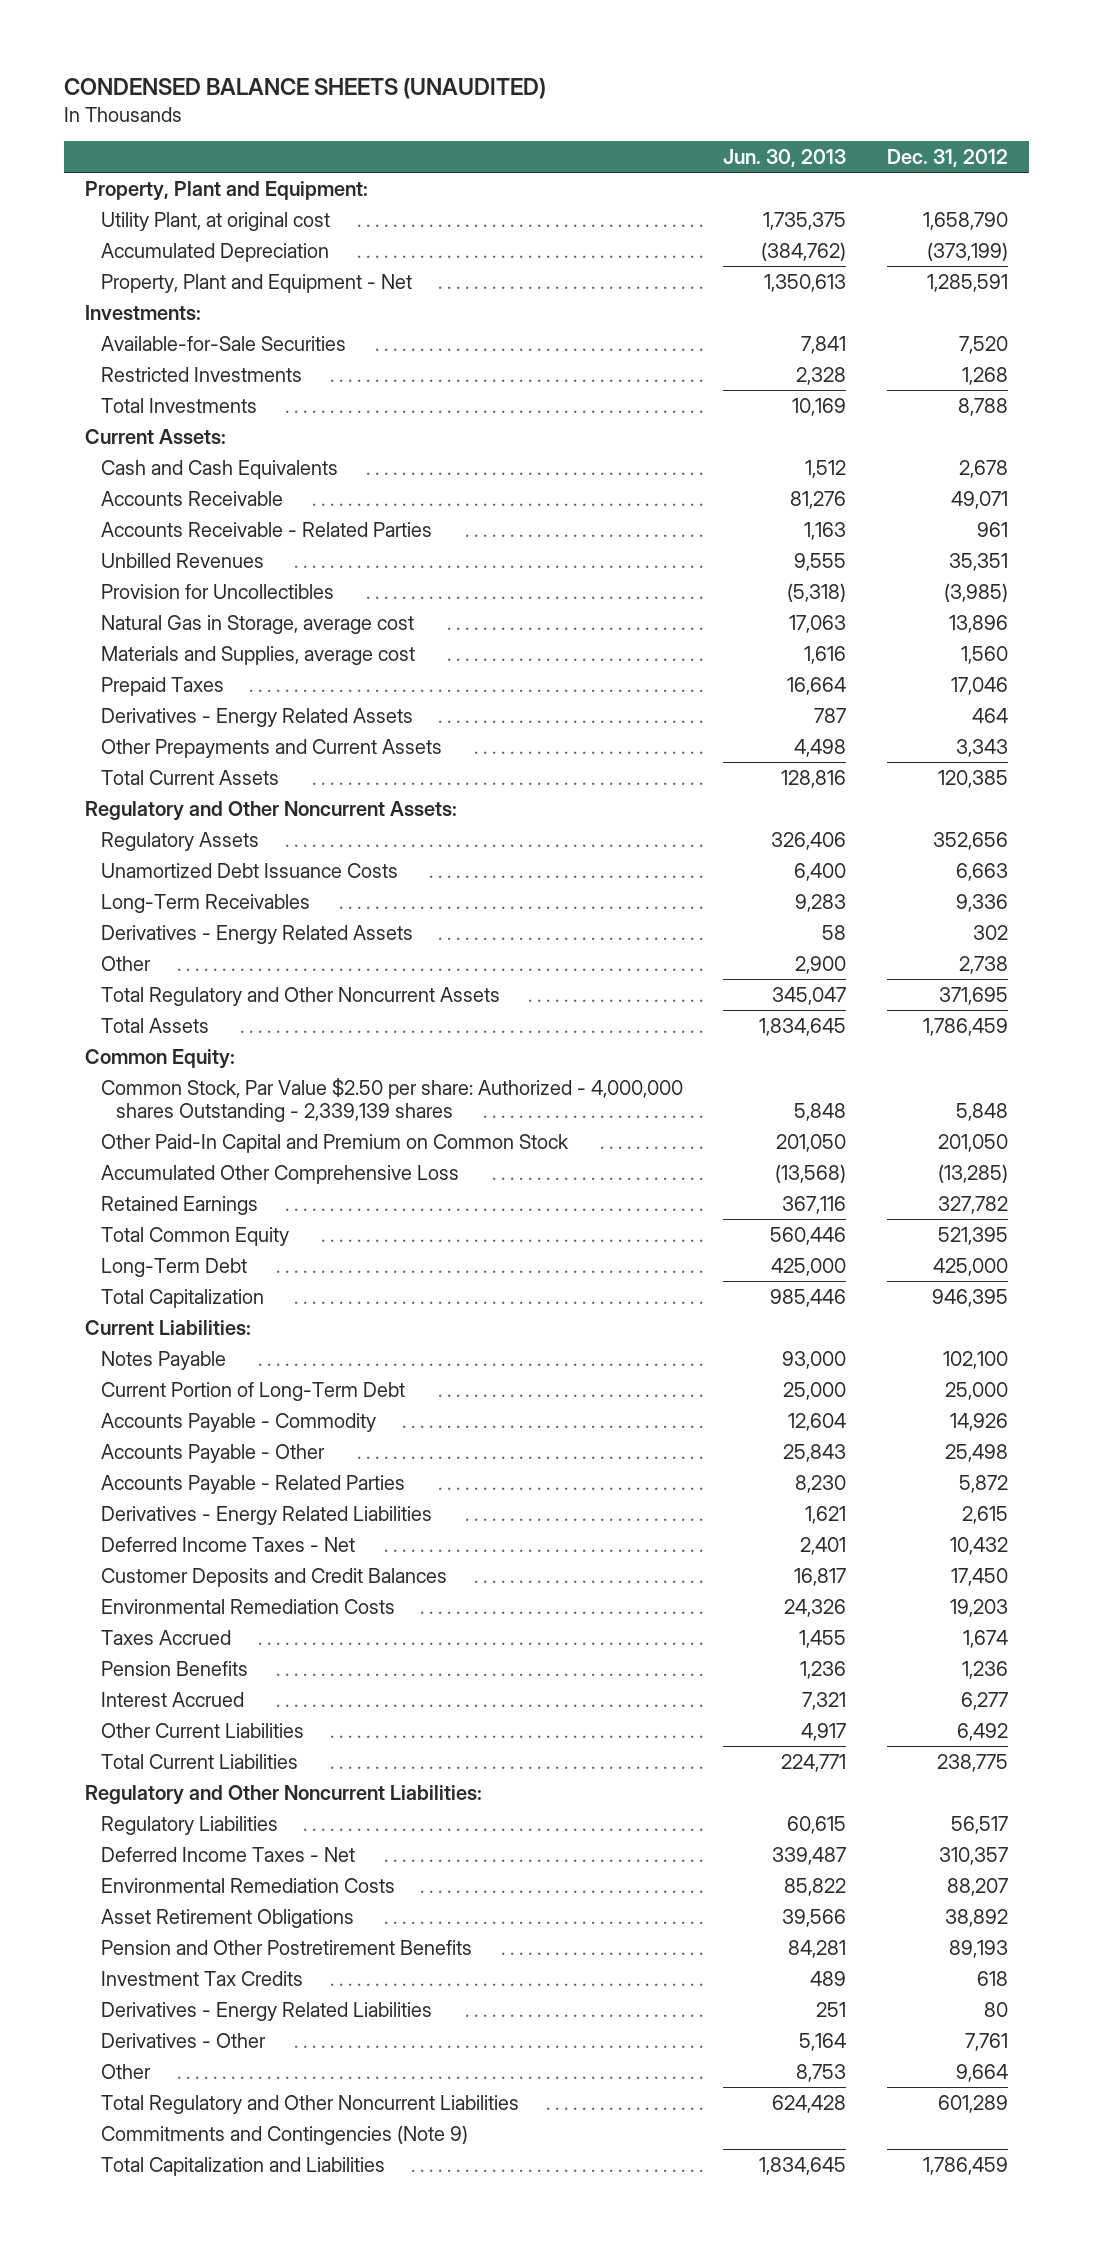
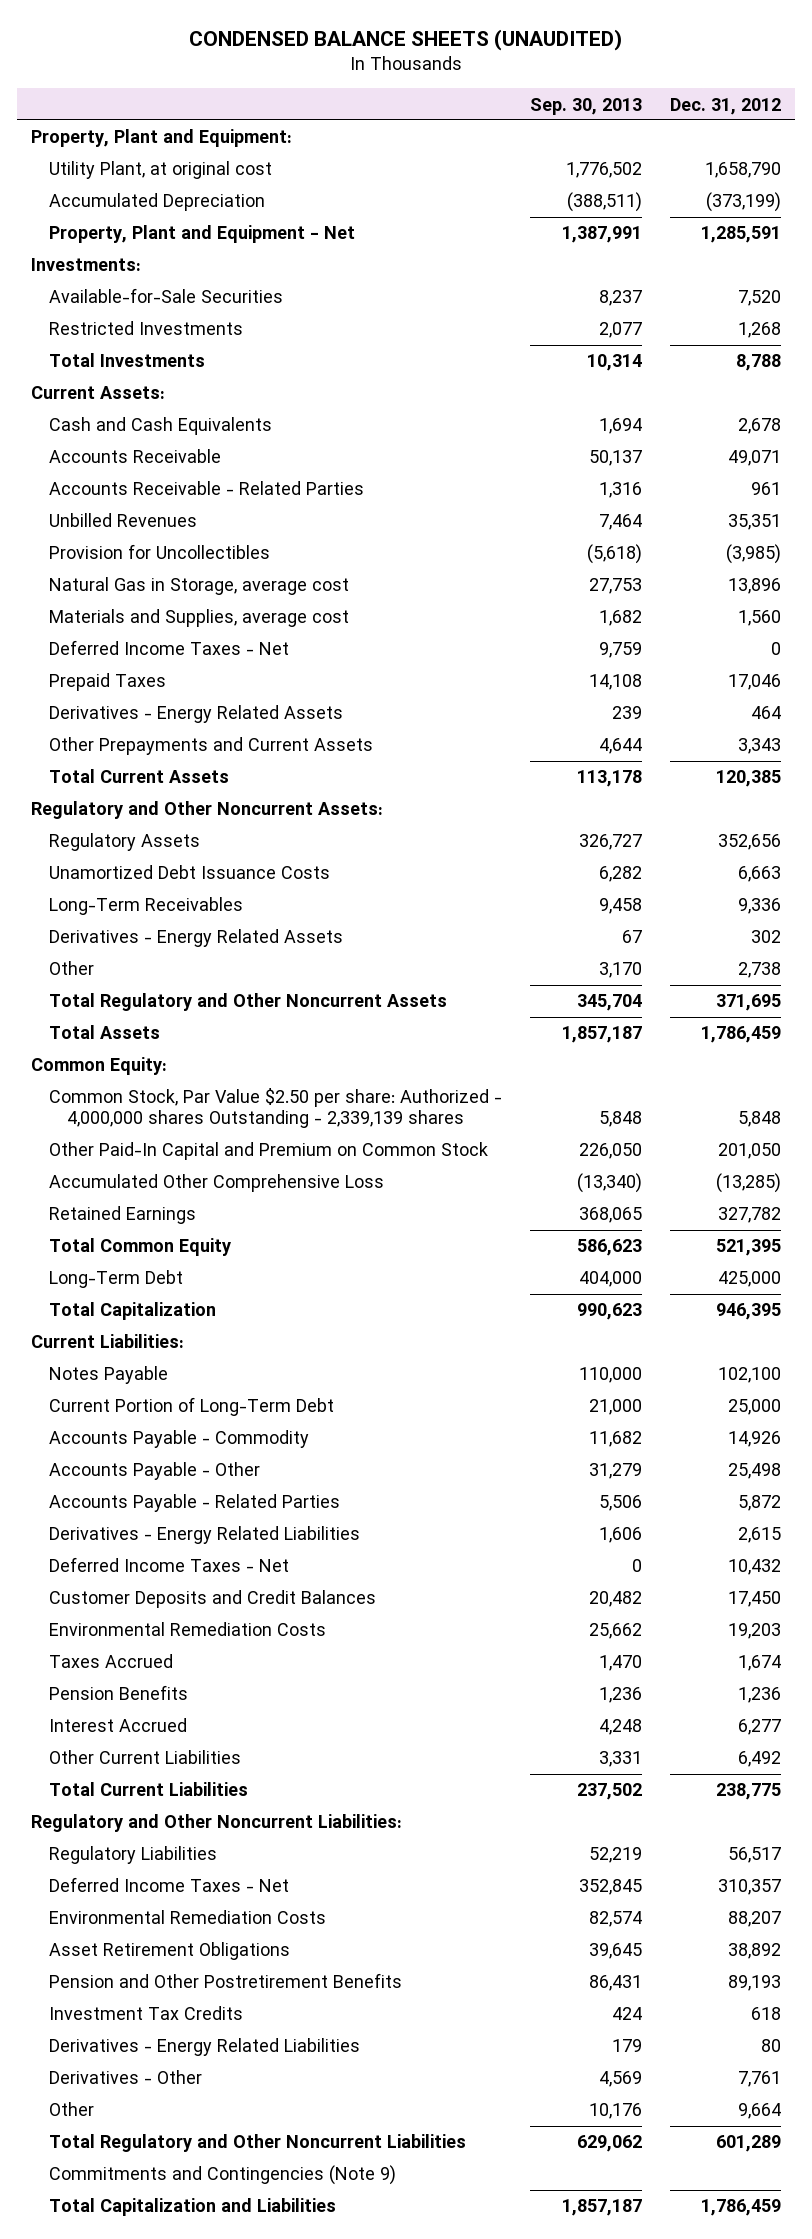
[723,149,847,168] Jun. 30, 2013 -> none
none -> [530,97,643,115] Sep. 30, 2013
none -> [49,640,290,656] Deferred Income Taxes - Net

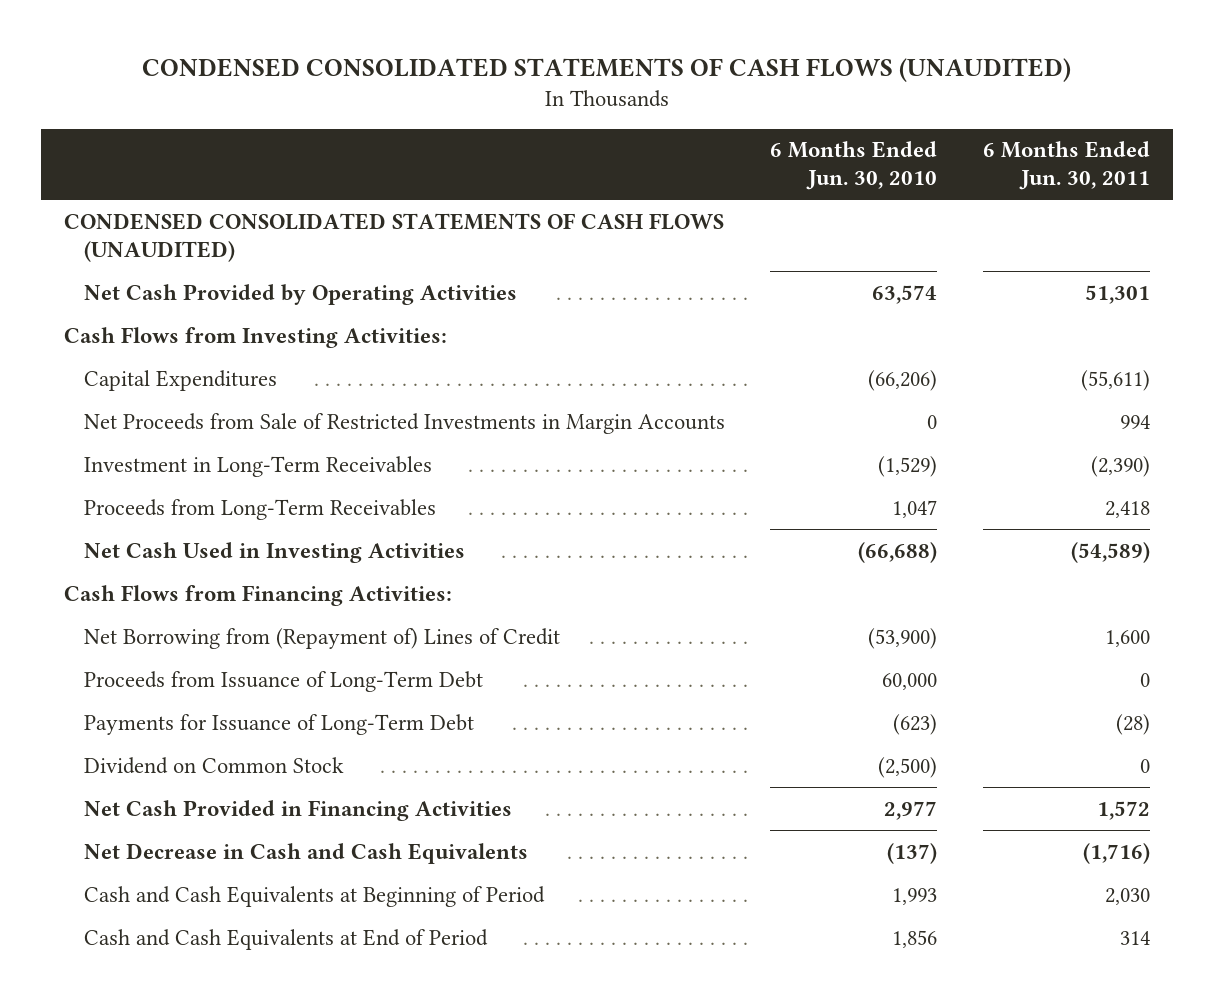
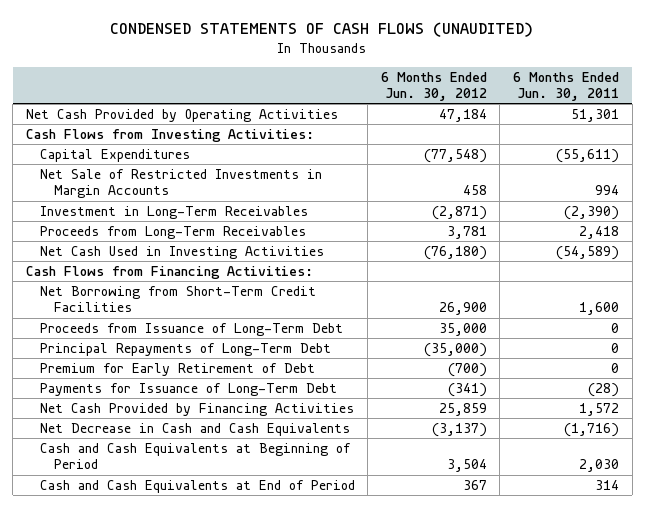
[142,57,1072,82] CONDENSED CONSOLIDATED STATEMENTS OF CASH FLOWS (UNAUDITED) -> [110,22,534,38] CONDENSED STATEMENTS OF CASH FLOWS (UNAUDITED)
[770,141,938,191] 6 Months Ended Jun. 30, 2010 -> none
none -> [380,71,487,101] 6 Months Ended Jun. 30, 2012
[64,212,725,262] CONDENSED CONSOLIDATED STATEMENTS OF CASH FLOWS (UNAUDITED) -> none
[83,412,725,434] Net Proceeds from Sale of Restricted Investments in Margin Accounts -> [39,168,322,199] Net Sale of Restricted Investments in Margin Accounts
[83,627,560,649] Net Borrowing from (Repayment of) Lines of Credit -> [39,285,316,313] Net Borrowing from Short-Term Credit Facilities
none -> [39,342,331,356] Principal Repayments of Long-Term Debt
none -> [39,362,315,376] Premium for Early Retirement of Debt
[83,756,344,774] Dividend on Common Stock -> none
[83,799,512,821] Net Cash Provided in Financing Activities -> [39,402,354,416] Net Cash Provided by Financing Activities

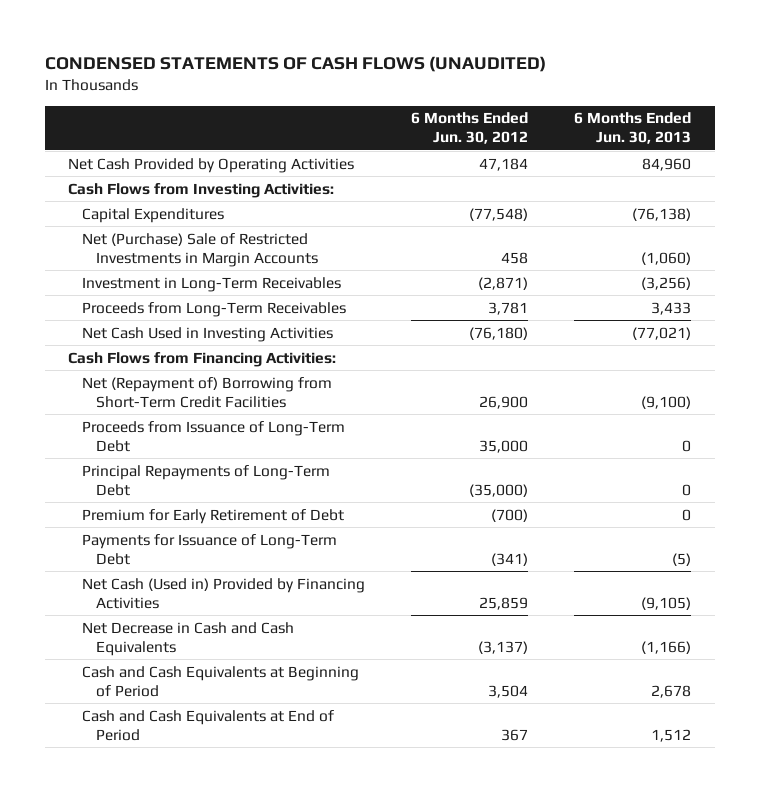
[513,71,620,101] 6 Months Ended Jun. 30, 2011 -> none
none -> [574,112,692,145] 6 Months Ended Jun. 30, 2013
[39,168,322,199] Net Sale of Restricted Investments in Margin Accounts -> [82,232,319,267] Net (Purchase) Sale of Restricted Investments in Margin Accounts
[39,285,316,313] Net Borrowing from Short-Term Credit Facilities -> [82,376,333,408] Net (Repayment of) Borrowing from Short-Term Credit Facilities
[39,402,354,416] Net Cash Provided by Financing Activities -> [82,577,366,609] Net Cash (Used in) Provided by Financing Activities

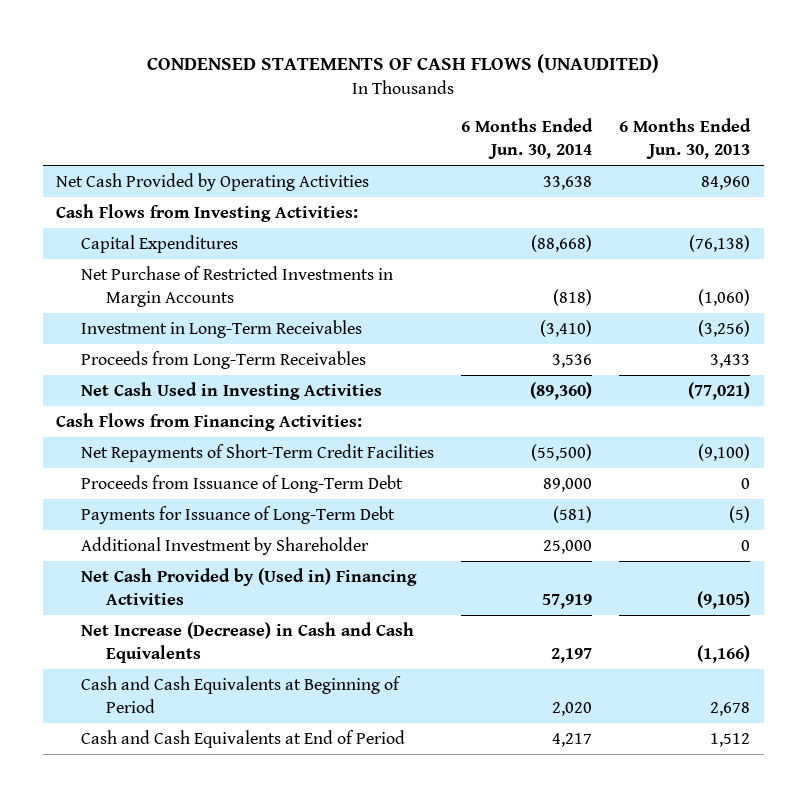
[411,112,529,145] 6 Months Ended Jun. 30, 2012 -> none
none -> [461,118,594,159] 6 Months Ended Jun. 30, 2014
[82,232,319,267] Net (Purchase) Sale of Restricted Investments in Margin Accounts -> [81,266,394,307] Net Purchase of Restricted Investments in Margin Accounts
[82,376,333,408] Net (Repayment of) Borrowing from Short-Term Credit Facilities -> [81,444,435,463] Net Repayments of Short-Term Credit Facilities
[82,464,331,496] Principal Repayments of Long-Term Debt -> none
[82,508,345,524] Premium for Early Retirement of Debt -> none
none -> [81,537,370,556] Additional Investment by Shareholder
[82,577,366,609] Net Cash (Used in) Provided by Financing Activities -> [81,568,418,605] Net Cash Provided by (Used in) Financing Activities
[82,621,295,656] Net Decrease in Cash and Cash Equivalents -> [81,622,415,663] Net Increase (Decrease) in Cash and Cash Equivalents

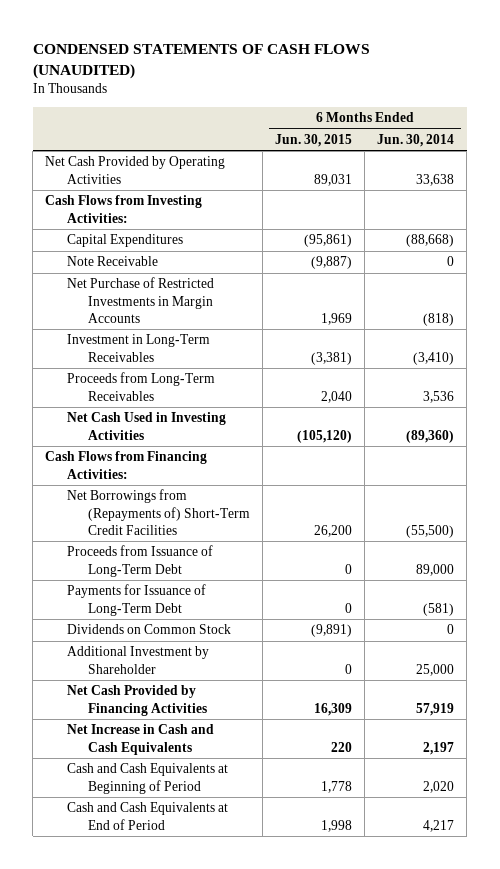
[619,118,752,159] 6 Months Ended Jun. 30, 2013 -> none
none -> [275,134,353,148] Jun. 30, 2015
none -> [66,256,158,267] Note Receivable
[81,444,435,463] Net Repayments of Short-Term Credit Facilities -> [66,489,251,535] Net Borrowings from (Repayments of) Short-Term Credit Facilities
none -> [66,624,231,635] Dividends on Common Stock
[81,568,418,605] Net Cash Provided by (Used in) Financing Activities -> [66,685,208,716] Net Cash Provided by Financing Activities
[81,622,415,663] Net Increase (Decrease) in Cash and Cash Equivalents -> [66,724,214,755] Net Increase in Cash and Cash Equivalents

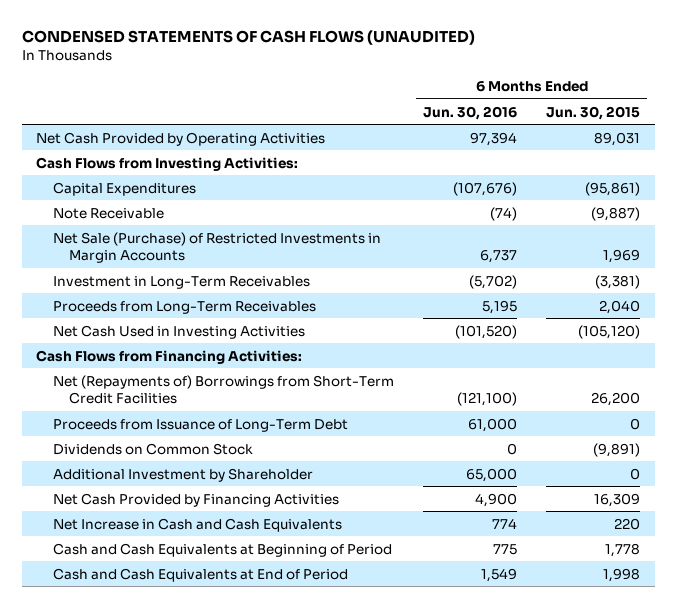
[377,134,455,148] Jun. 30, 2014 -> none
none -> [422,105,517,120] Jun. 30, 2016
[66,277,214,323] Net Purchase of Restricted Investments in Margin Accounts -> [52,231,381,263] Net Sale (Purchase) of Restricted Investments in Margin Accounts
[66,489,251,535] Net Borrowings from (Repayments of) Short-Term Credit Facilities -> [52,374,394,404] Net (Repayments of) Borrowings from Short-Term Credit Facilities
[66,584,206,616] Payments for Issuance of Long-Term Debt -> none

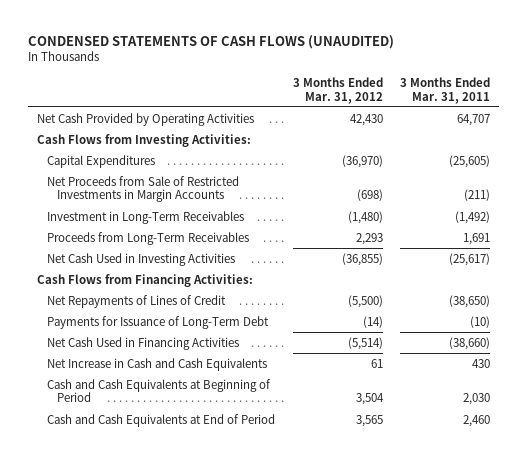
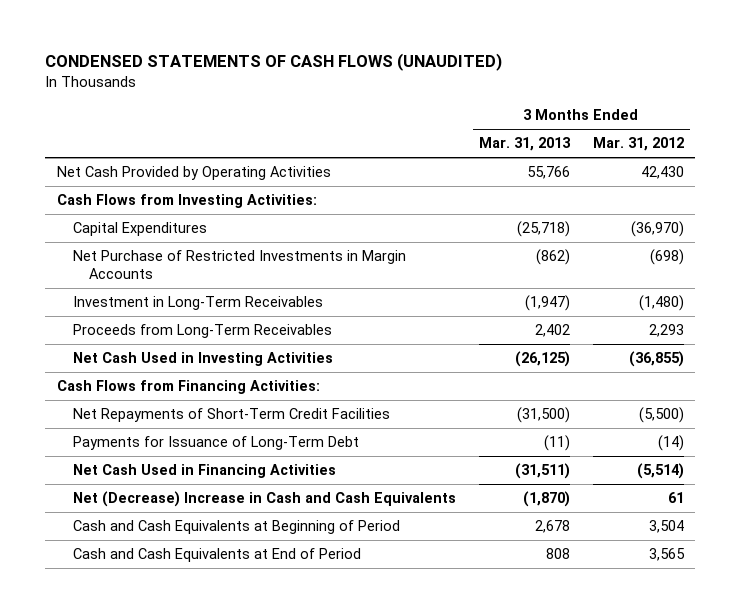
[400,76,491,104] 3 Months Ended Mar. 31, 2011 -> none
none -> [478,137,571,152] Mar. 31, 2013
[46,175,239,203] Net Proceeds from Sale of Restricted Investments in Margin Accounts -> [72,250,406,280] Net Purchase of Restricted Investments in Margin Accounts
[46,294,226,308] Net Repayments of Lines of Credit -> [72,408,390,423] Net Repayments of Short-Term Credit Facilities
[46,357,267,371] Net Increase in Cash and Cash Equivalents -> [72,491,456,508] Net (Decrease) Increase in Cash and Cash Equivalents

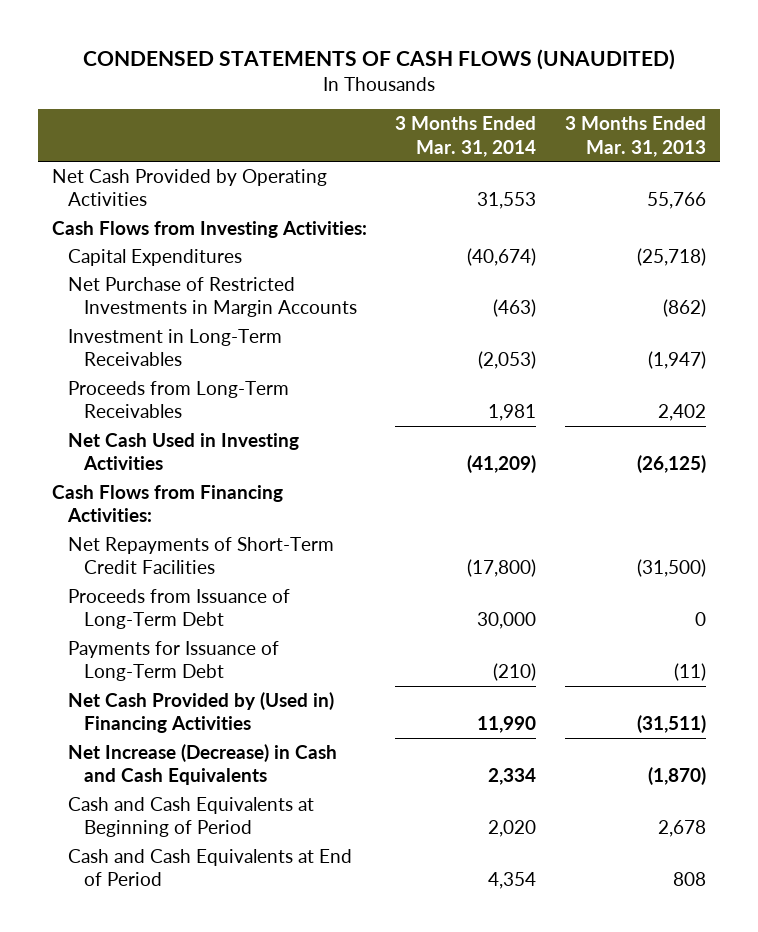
[592,137,684,152] Mar. 31, 2012 -> none
none -> [395,116,537,157] 3 Months Ended Mar. 31, 2014
none -> [67,588,290,630] Proceeds from Issuance of Long-Term Debt
[72,464,336,479] Net Cash Used in Financing Activities -> [67,691,334,734] Net Cash Provided by (Used in) Financing Activities
[72,491,456,508] Net (Decrease) Increase in Cash and Cash Equivalents -> [67,743,337,786] Net Increase (Decrease) in Cash and Cash Equivalents

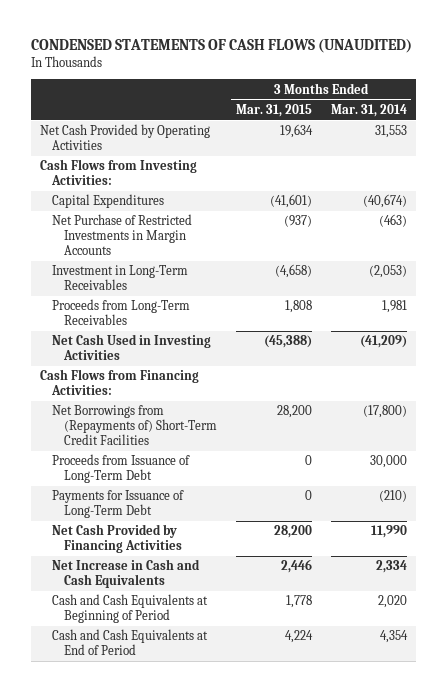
[565,116,707,157] 3 Months Ended Mar. 31, 2013 -> none
none -> [235,103,312,117] Mar. 31, 2015
[67,536,334,575] Net Repayments of Short-Term Credit Facilities -> [52,405,218,446] Net Borrowings from (Repayments of) Short-Term Credit Facilities
[67,691,334,734] Net Cash Provided by (Used in) Financing Activities -> [52,524,183,554] Net Cash Provided by Financing Activities
[67,743,337,786] Net Increase (Decrease) in Cash and Cash Equivalents -> [52,559,201,589] Net Increase in Cash and Cash Equivalents

